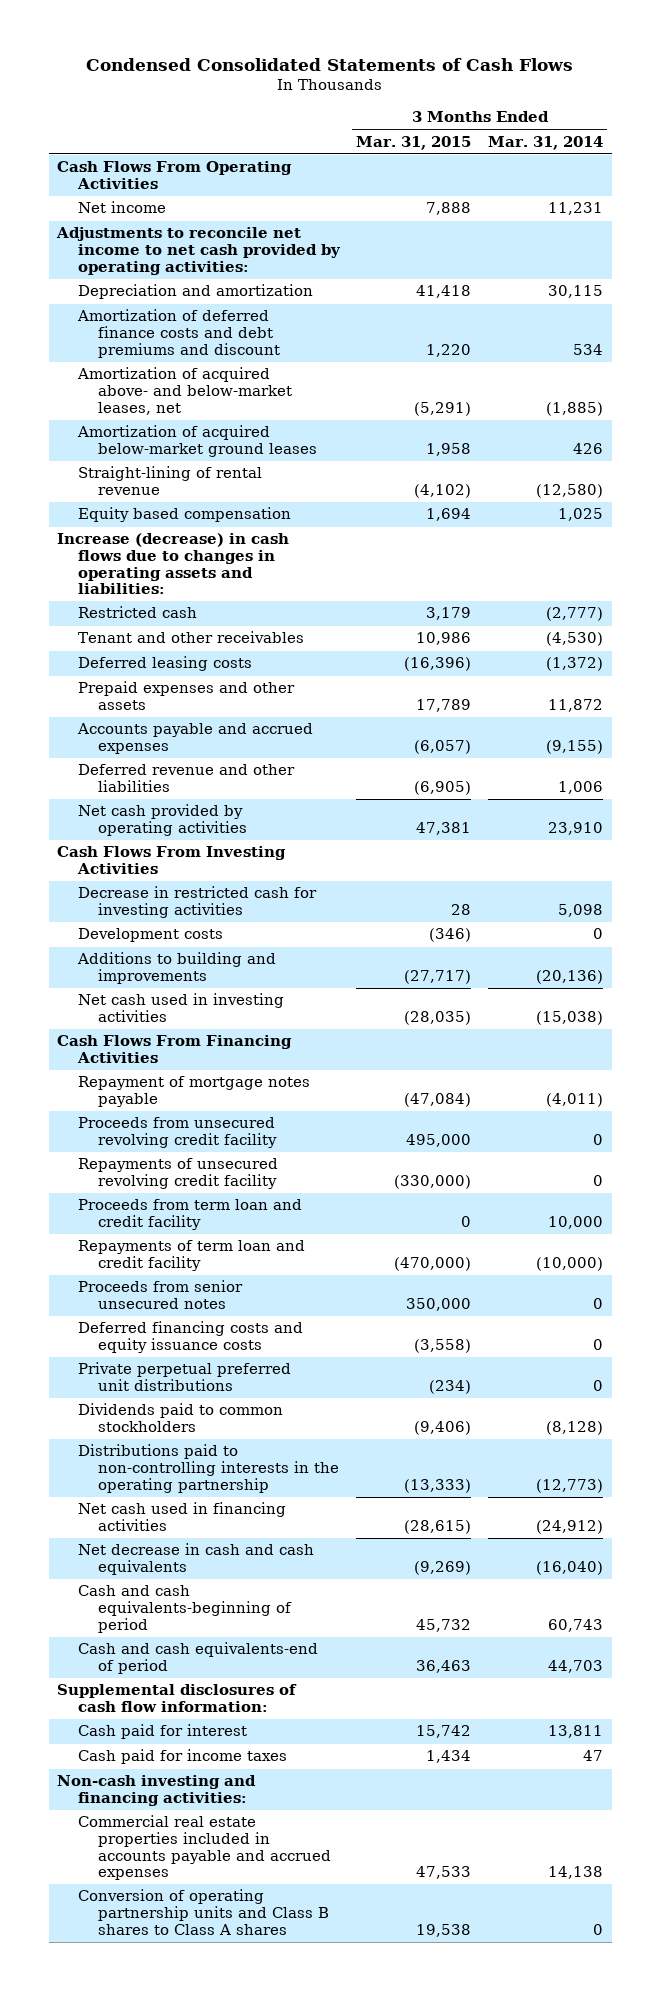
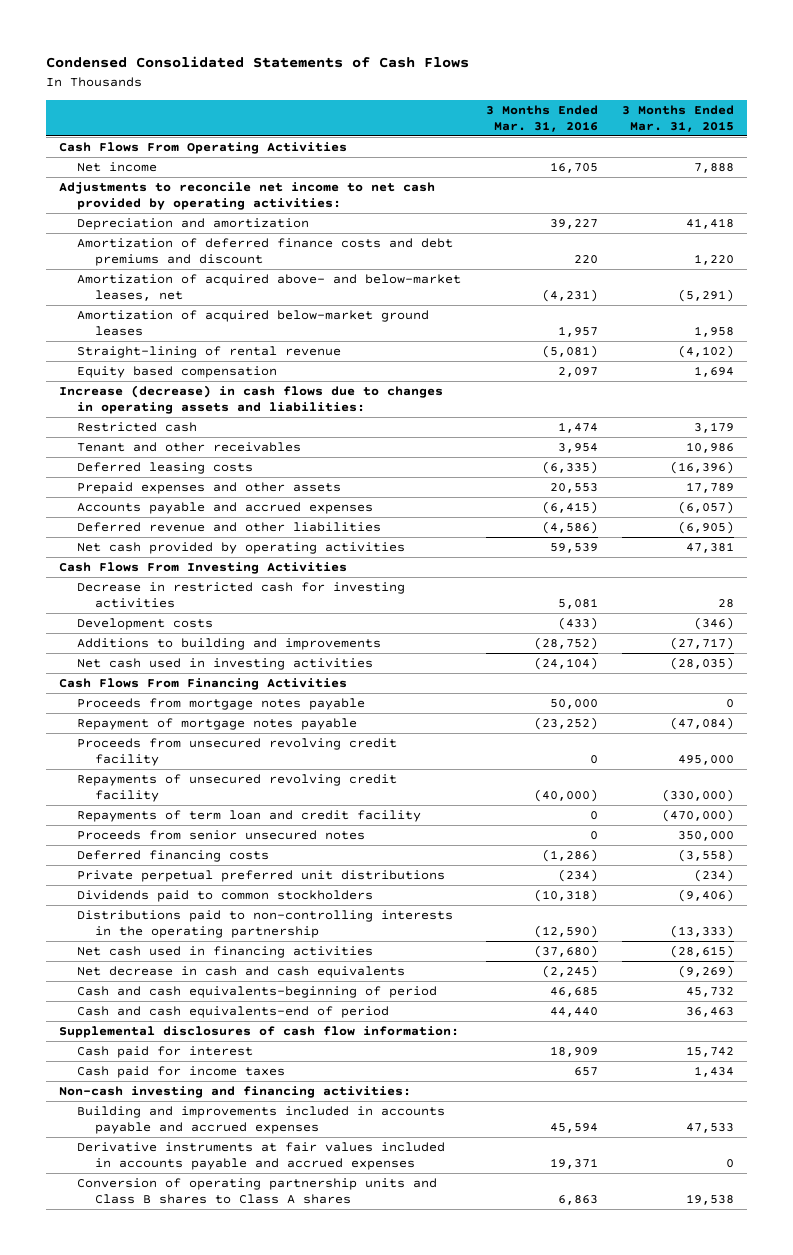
[488,135,604,150] Mar. 31, 2014 -> none
none -> [485,104,598,132] 3 Months Ended Mar. 31, 2016
none -> [76,698,365,711] Proceeds from mortgage notes payable
[77,1199,302,1231] Proceeds from term loan and credit facility -> none
[77,1321,303,1354] Deferred financing costs and equity issuance costs -> [76,850,269,863] Deferred financing costs
[77,1815,332,1881] Commercial real estate properties included in accounts payable and accrued expenses -> [76,1106,445,1134] Building and improvements included in accounts payable and accrued expenses
none -> [76,1142,445,1170] Derivative instruments at fair values included in accounts payable and accrued expenses

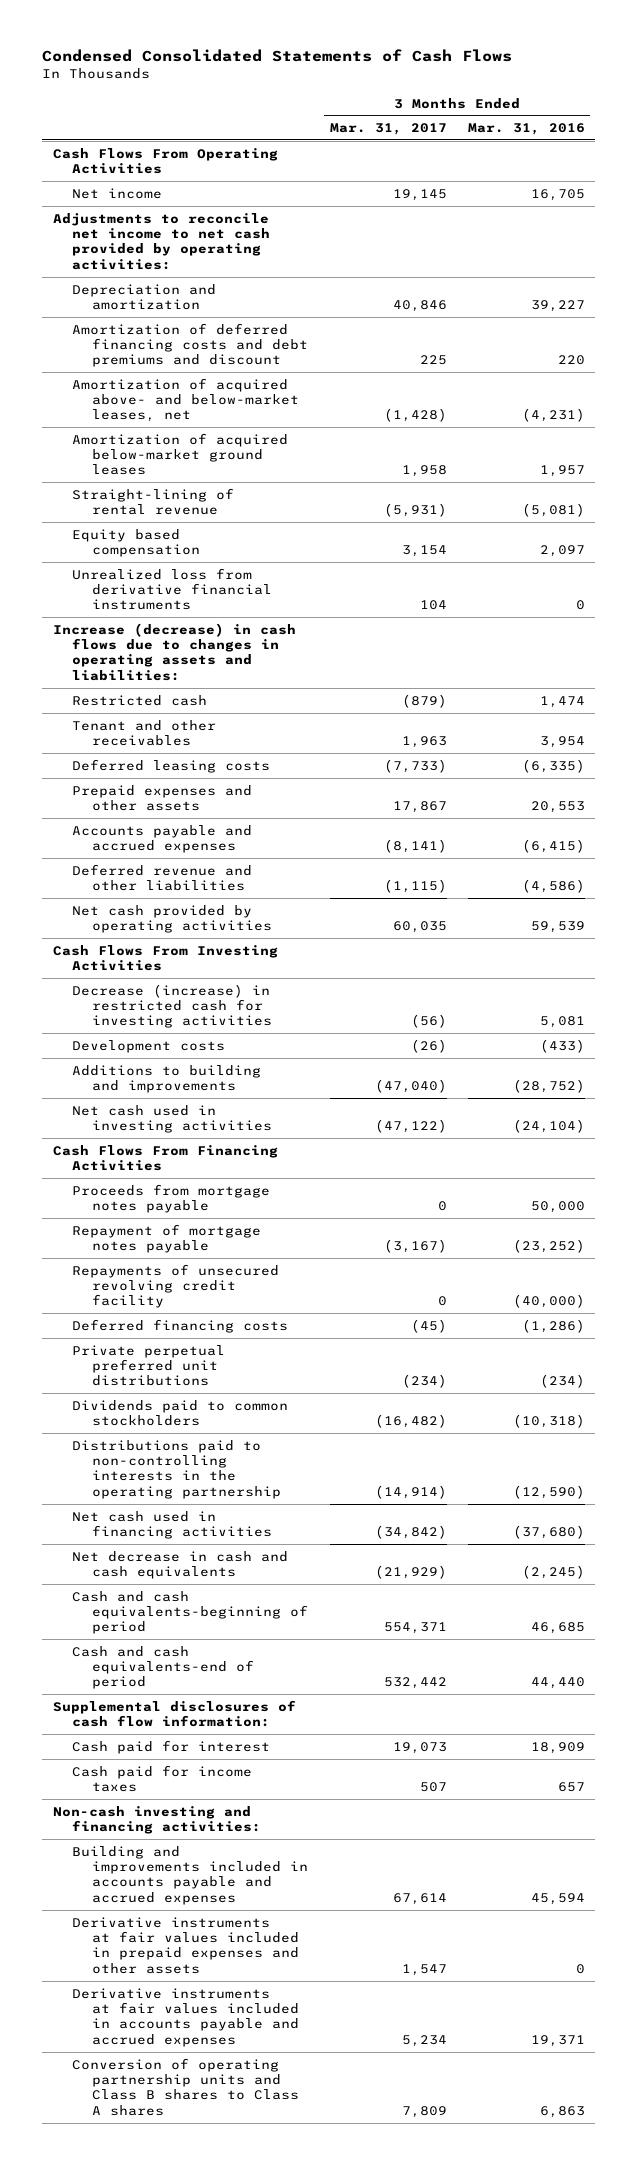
[622,104,735,132] 3 Months Ended Mar. 31, 2015 -> none
none -> [329,123,447,136] Mar. 31, 2017
[76,238,453,266] Amortization of deferred finance costs and debt premiums and discount -> [72,322,309,368] Amortization of deferred financing costs and debt premiums and discount
none -> [72,567,273,611] Unrealized loss from derivative financial instruments
[76,582,405,608] Decrease in restricted cash for investing activities -> [72,983,273,1029] Decrease (increase) in restricted cash for investing activities
[76,738,397,766] Proceeds from unsecured revolving credit facility -> none
[76,810,421,823] Repayments of term loan and credit facility -> none
[76,830,365,841] Proceeds from senior unsecured notes -> none
none -> [72,1916,300,1974] Derivative instruments at fair values included in prepaid expenses and other assets

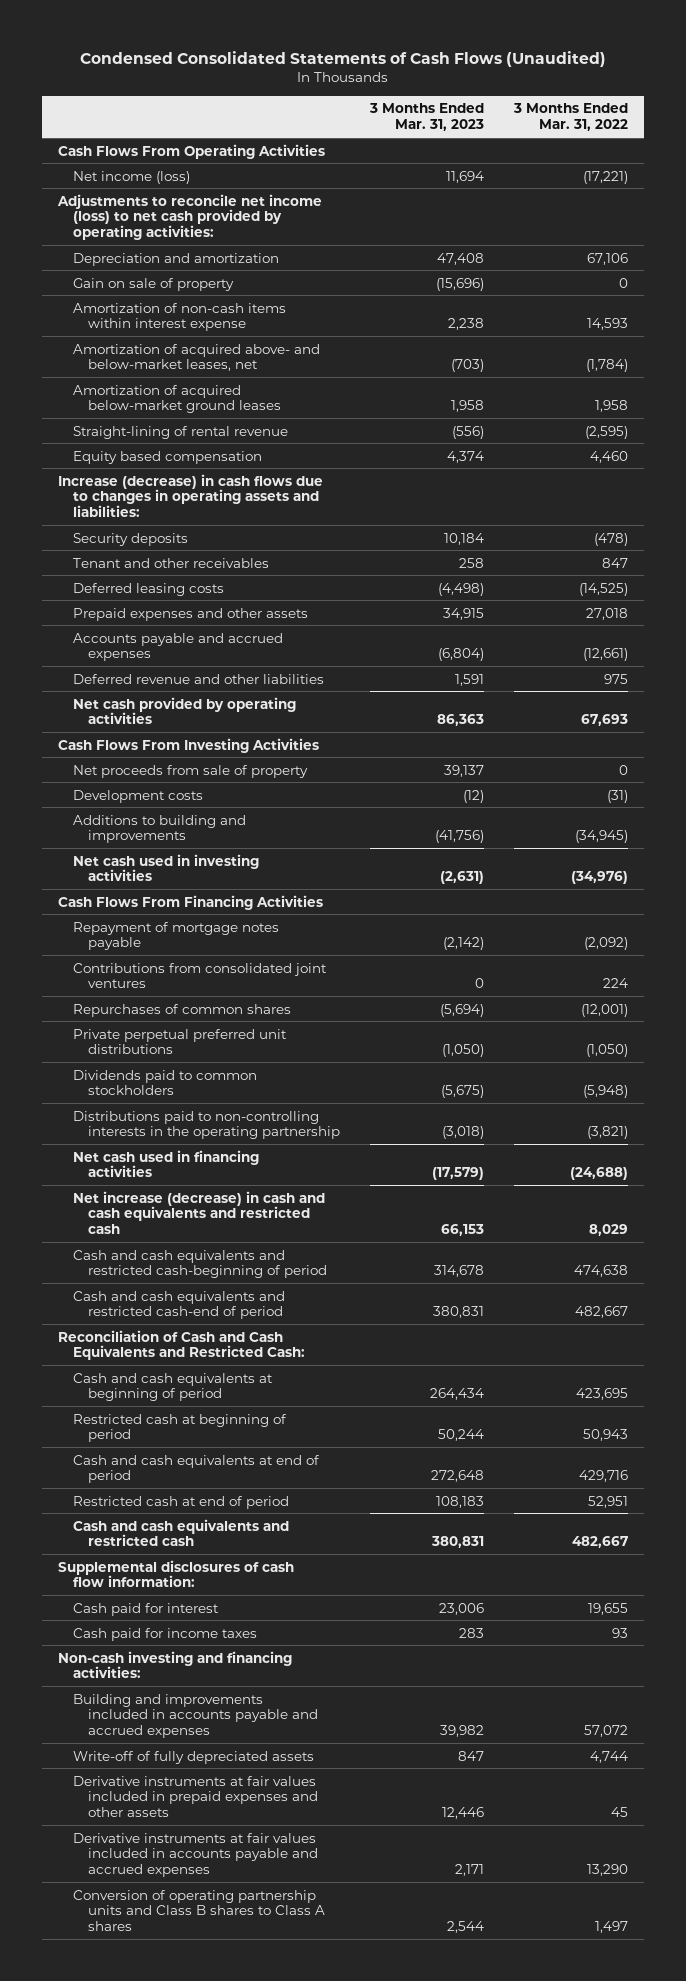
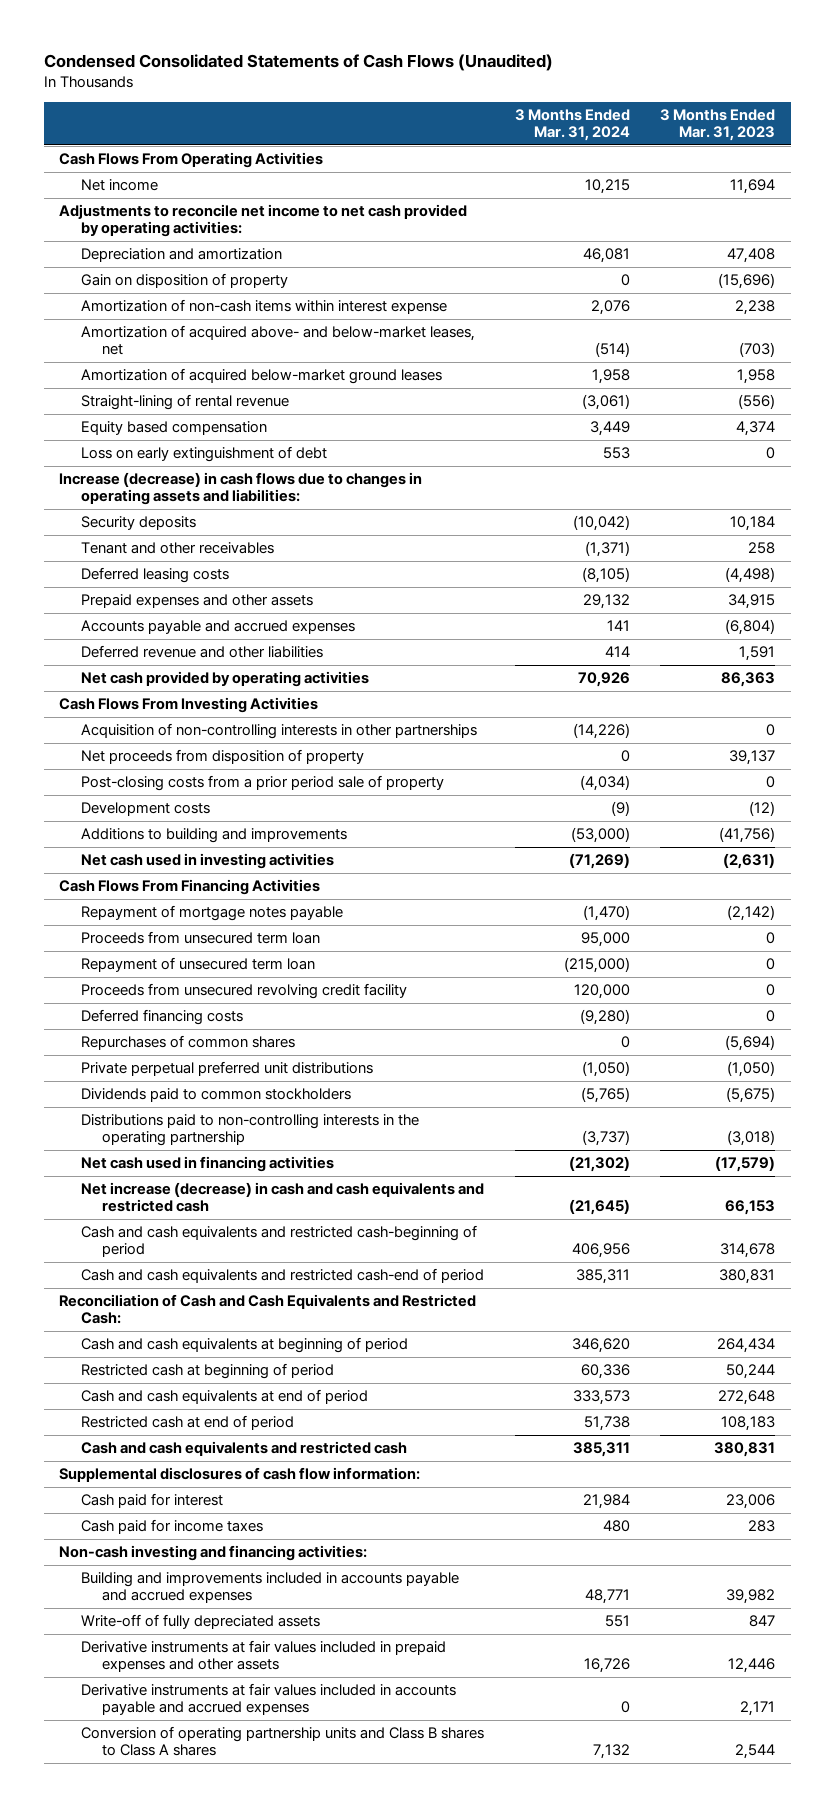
[513,103,629,132] 3 Months Ended Mar. 31, 2022 -> none
none -> [514,108,630,141] 3 Months Ended Mar. 31, 2024
[72,170,190,184] Net income (loss) -> [80,179,158,192] Net income
[56,193,322,241] Adjustments to reconcile net income (loss) to net cash provided by operating activities: -> [59,204,468,238] Adjustments to reconcile net income to net cash provided by operating activities:
[72,277,234,291] Gain on sale of property -> [80,273,288,289] Gain on disposition of property
none -> [80,446,327,463] Loss on early extinguishment of debt
none -> [80,723,477,740] Acquisition of non-controlling interests in other partnerships
[72,764,308,778] Net proceeds from sale of property -> [80,749,364,765] Net proceeds from disposition of property
none -> [80,775,444,792] Post-closing costs from a prior period sale of property
[72,962,327,989] Contributions from consolidated joint ventures -> none
none -> [80,931,320,945] Proceeds from unsecured term loan
none -> [80,957,315,973] Repayment of unsecured term loan
none -> [80,983,407,1000] Proceeds from unsecured revolving credit facility
none -> [80,1009,243,1026] Deferred financing costs

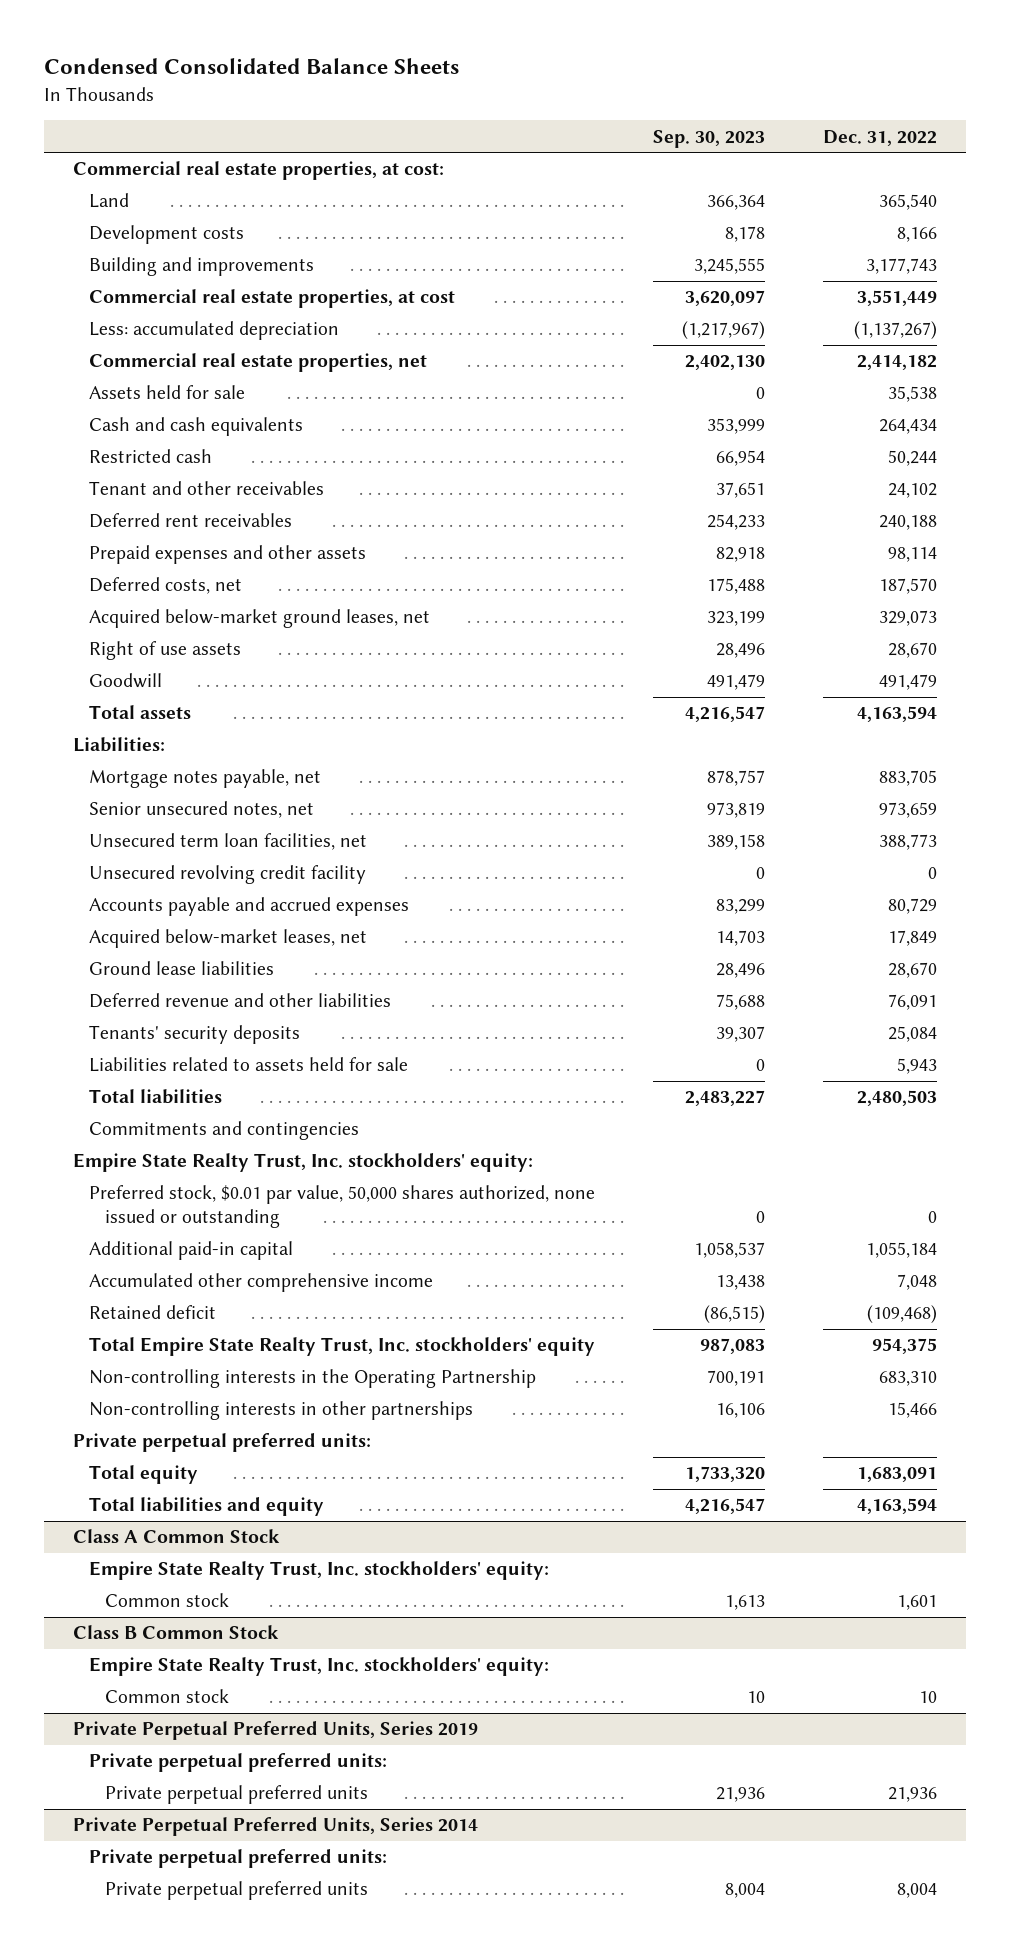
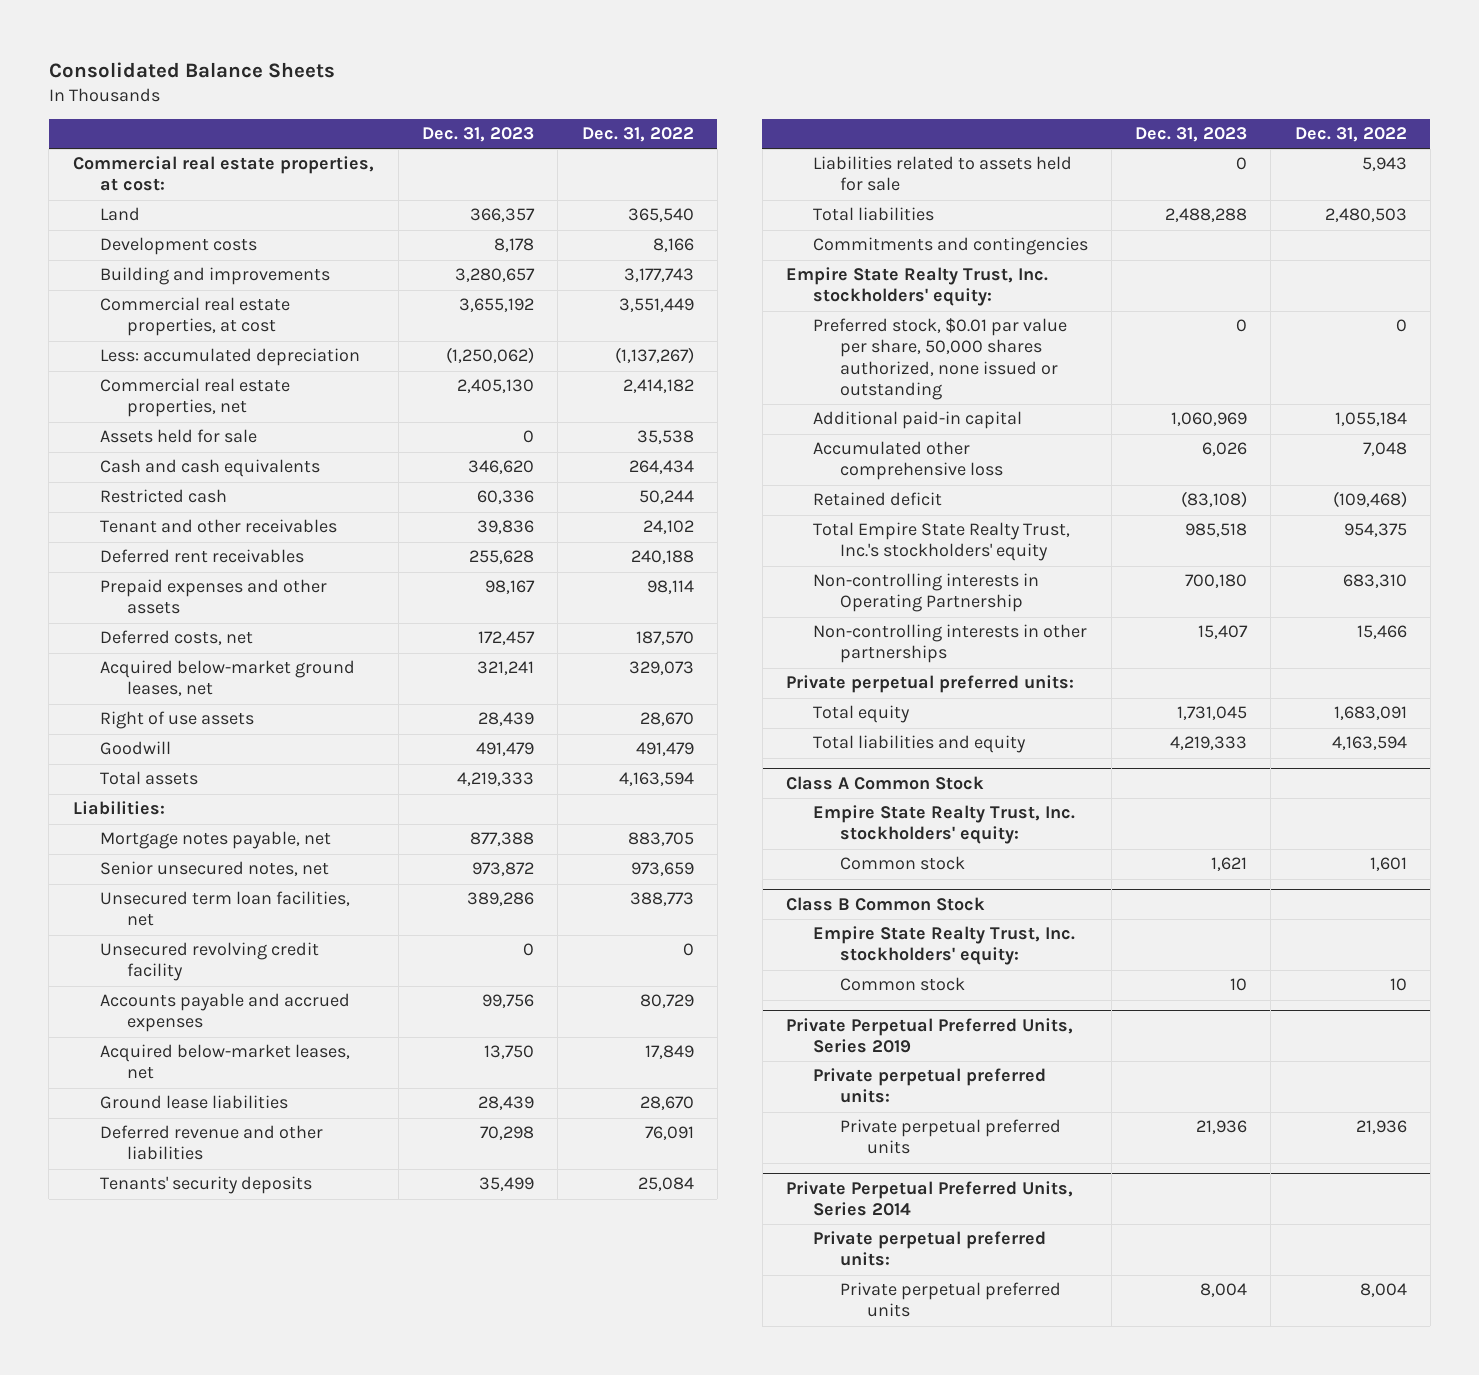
[43,58,459,75] Condensed Consolidated Balance Sheets -> [48,61,335,78] Consolidated Balance Sheets
[652,129,765,148] Sep. 30, 2023 -> none
none -> [422,127,535,143] Dec. 31, 2023
[88,1185,595,1229] Preferred stock, $0.01 par value, 50,000 shares authorized, none issued or outstanding -> [812,318,1067,400] Preferred stock, $0.01 par value per share, 50,000 shares authorized, none issued or outstanding
[88,1273,433,1293] Accumulated other comprehensive income -> [812,441,1003,481] Accumulated other comprehensive loss
[88,1337,595,1357] Total Empire State Realty Trust, Inc. stockholders' equity -> [812,522,1070,562] Total Empire State Realty Trust, Inc.'s stockholders' equity
[88,1369,536,1389] Non-controlling interests in the Operating Partnership -> [812,573,1039,613] Non-controlling interests in Operating Partnership

